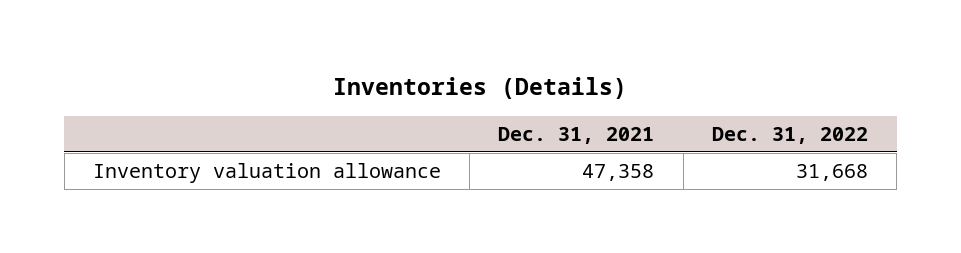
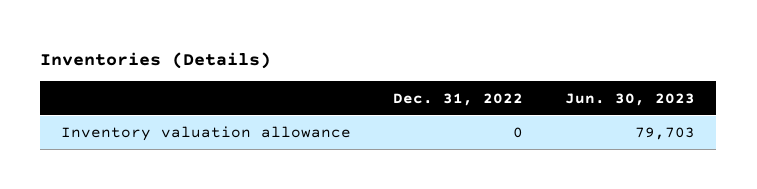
[498,127,655,145] Dec. 31, 2021 -> none
none -> [565,92,696,106] Jun. 30, 2023
[795,164,868,182] 31,668 -> [513,127,524,139] 0

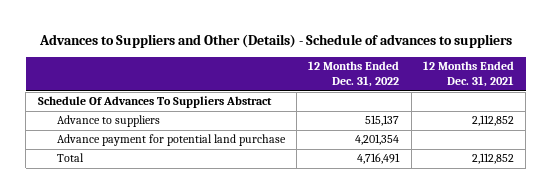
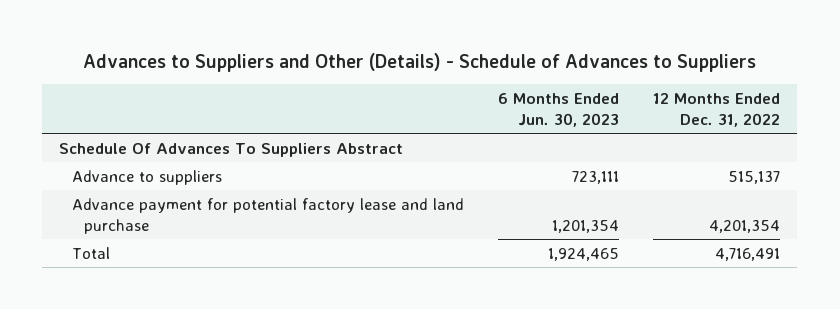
[38,33,512,48] Advances to Suppliers and Other (Details) - Schedule of advances to suppliers -> [82,52,756,72] Advances to Suppliers and Other (Details) - Schedule of Advances to Suppliers
[423,61,515,88] 12 Months Ended Dec. 31, 2021 -> none
none -> [497,92,619,127] 6 Months Ended Jun. 30, 2023
[56,134,286,147] Advance payment for potential land purchase -> [71,197,464,234] Advance payment for potential factory lease and land purchase

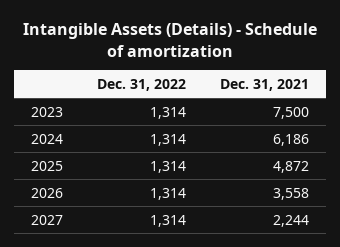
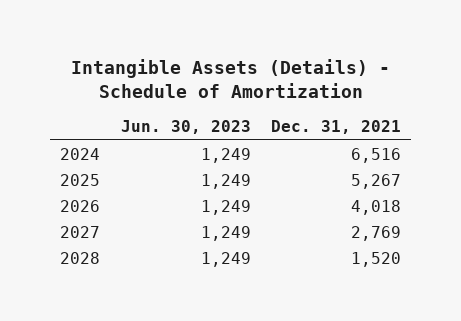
[23,23,318,57] Intangible Assets (Details) - Schedule of amortization -> [70,59,390,99] Intangible Assets (Details) - Schedule of Amortization
[97,78,187,91] Dec. 31, 2022 -> none
none -> [120,120,251,135] Jun. 30, 2023
[30,106,63,117] 2023 -> none
[273,133,310,146] 6,186 -> [350,147,401,163] 6,516
[273,160,310,173] 4,872 -> [350,173,401,189] 5,267
[273,187,310,200] 3,558 -> [350,199,401,215] 4,018
[273,214,310,227] 2,244 -> [350,225,401,241] 2,769
none -> [60,251,101,264] 2028

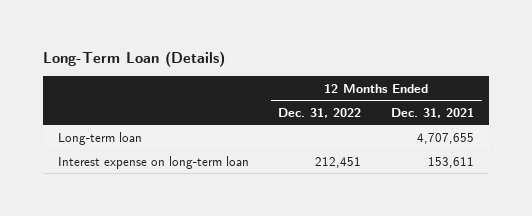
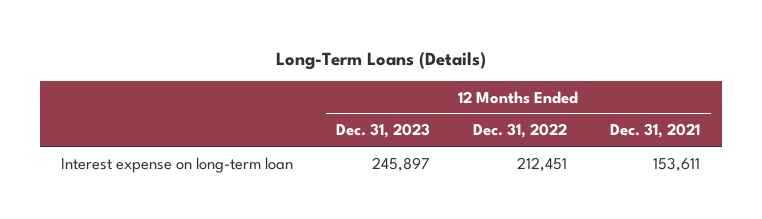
[42,51,225,68] Long-Term Loan (Details) -> [275,52,486,71] Long-Term Loans (Details)
none -> [336,123,431,139] Dec. 31, 2023
[57,131,142,145] Long-term loan -> none

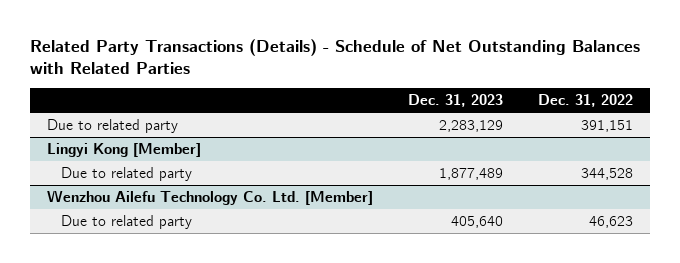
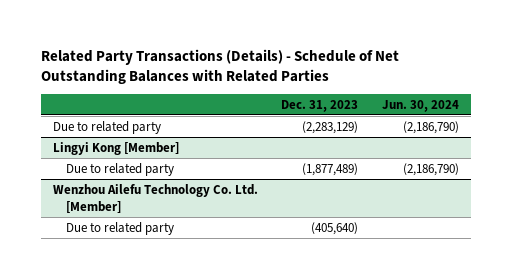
[537,94,633,108] Dec. 31, 2022 -> none
none -> [382,99,460,112] Jun. 30, 2024
[438,119,503,132] 2,283,129 -> [302,120,359,134] (2,283,129)
[438,167,503,180] 1,877,489 -> [302,162,359,176] (1,877,489)
[450,215,503,228] 405,640 -> [311,221,359,235] (405,640)

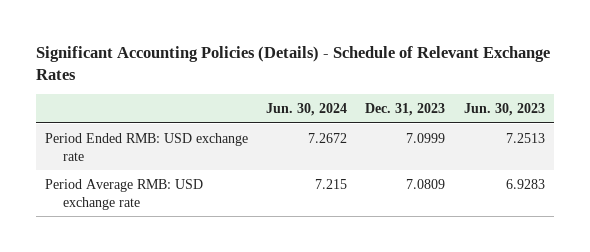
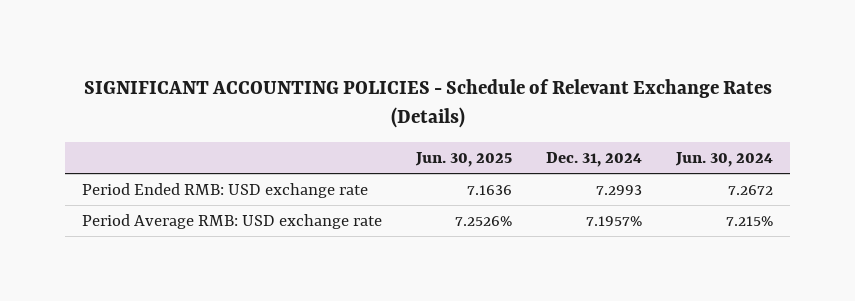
[35,45,550,80] Significant Accounting Policies (Details) - Schedule of Relevant Exchange Rates -> [83,79,772,129] SIGNIFICANT ACCOUNTING POLICIES - Schedule of Relevant Exchange Rates (Details)
[365,102,446,116] Dec. 31, 2023 -> none
[463,102,545,116] Jun. 30, 2023 -> none
none -> [415,151,513,167] Jun. 30, 2025
none -> [546,151,643,167] Dec. 31, 2024
[315,178,348,189] 7.215 -> [726,215,774,226] 7.215%

